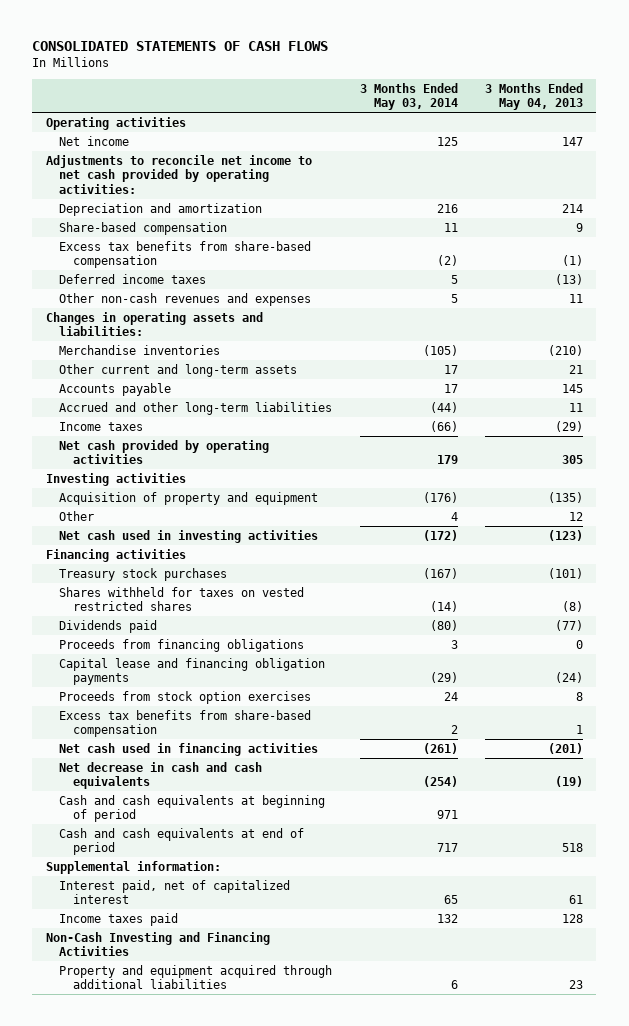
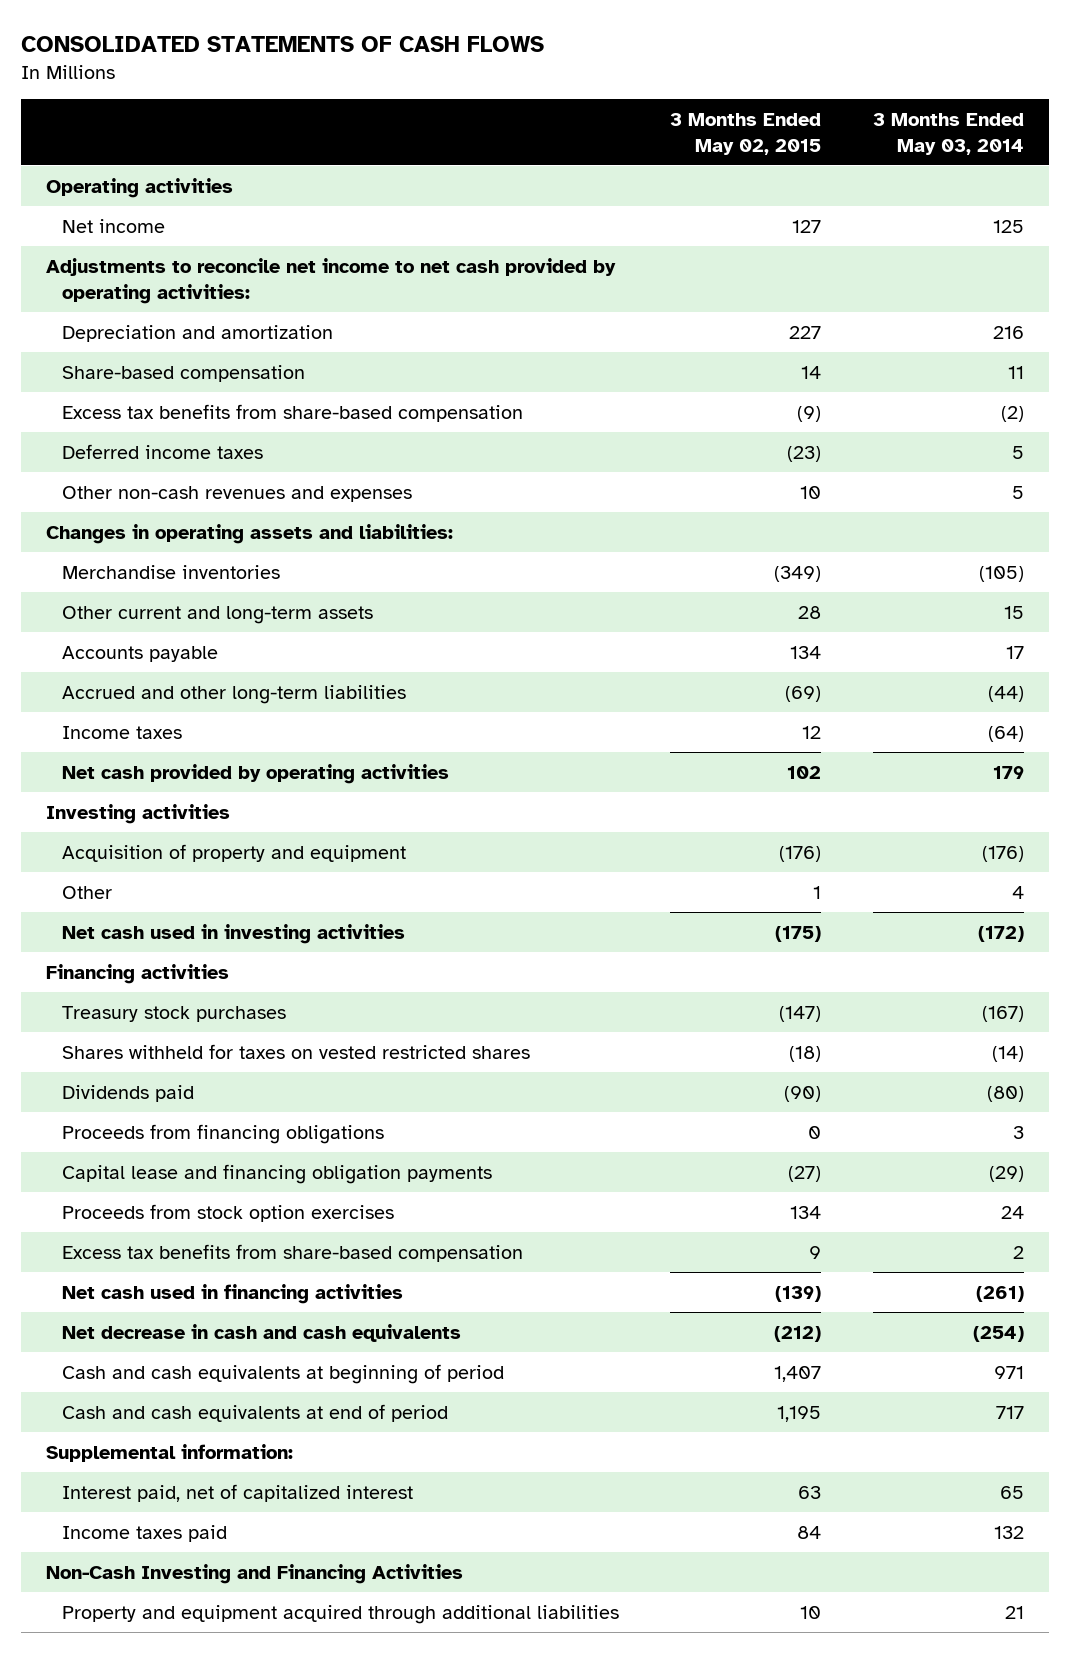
[484,82,583,111] 3 Months Ended May 04, 2013 -> none
none -> [670,112,822,155] 3 Months Ended May 02, 2015
[443,364,458,374] 17 -> [1003,605,1024,619] 15
[429,420,458,432] (66) -> [987,725,1024,742] (64)
[450,980,458,990] 6 -> [1004,1605,1024,1619] 21

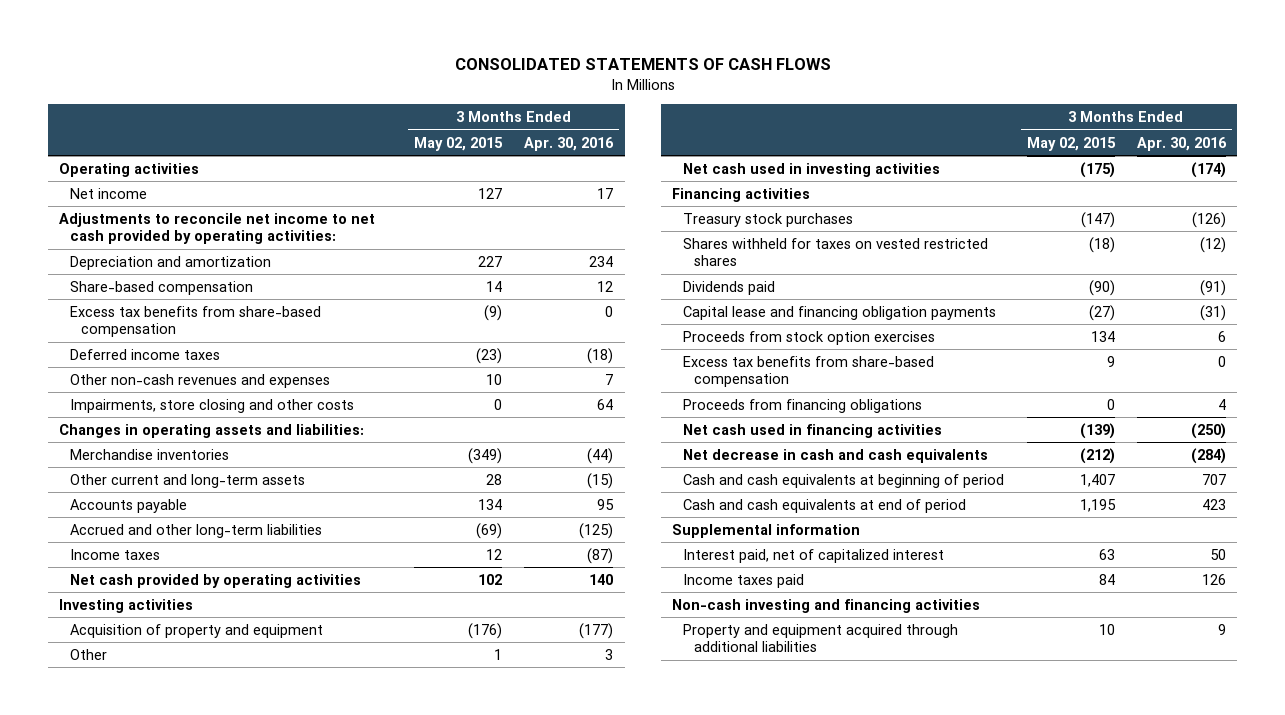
[872,112,1024,155] 3 Months Ended May 03, 2014 -> none
none -> [524,136,615,151] Apr. 30, 2016
none -> [70,398,355,413] Impairments, store closing and other costs
[61,1123,384,1144] Proceeds from financing obligations -> [683,398,923,413] Proceeds from financing obligations
[46,1443,294,1462] Supplemental information: -> [671,523,860,538] Supplemental information
[46,1563,464,1584] Non-Cash Investing and Financing Activities -> [671,598,980,613] Non-cash investing and financing activities

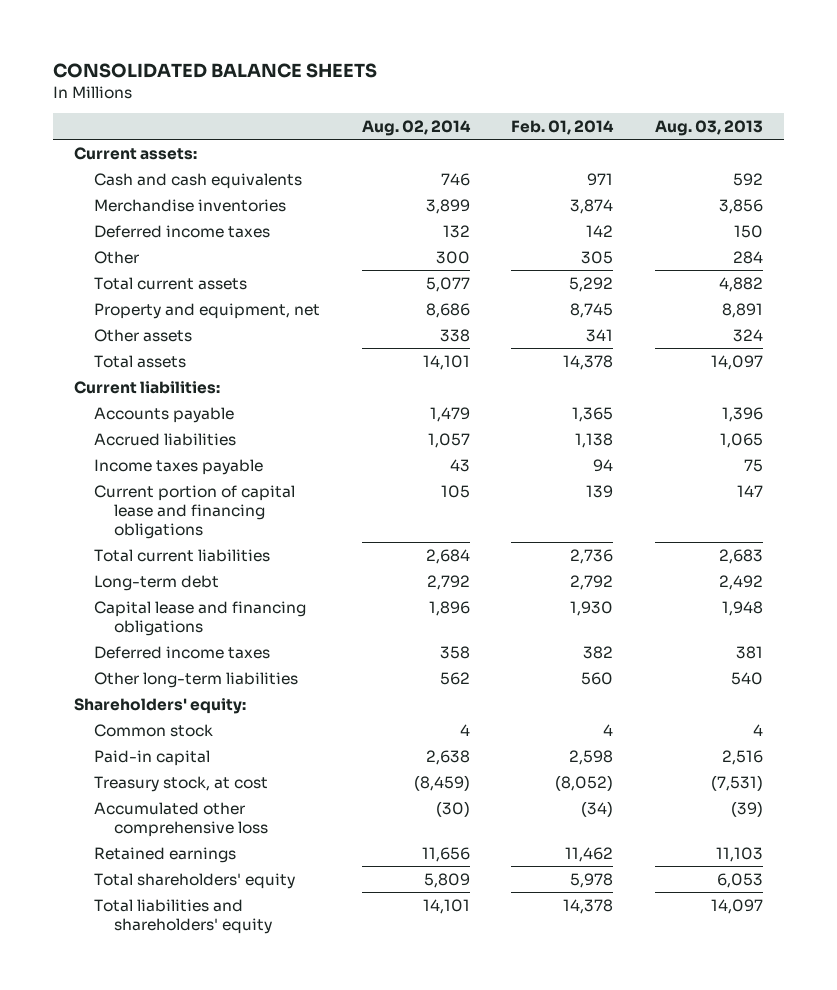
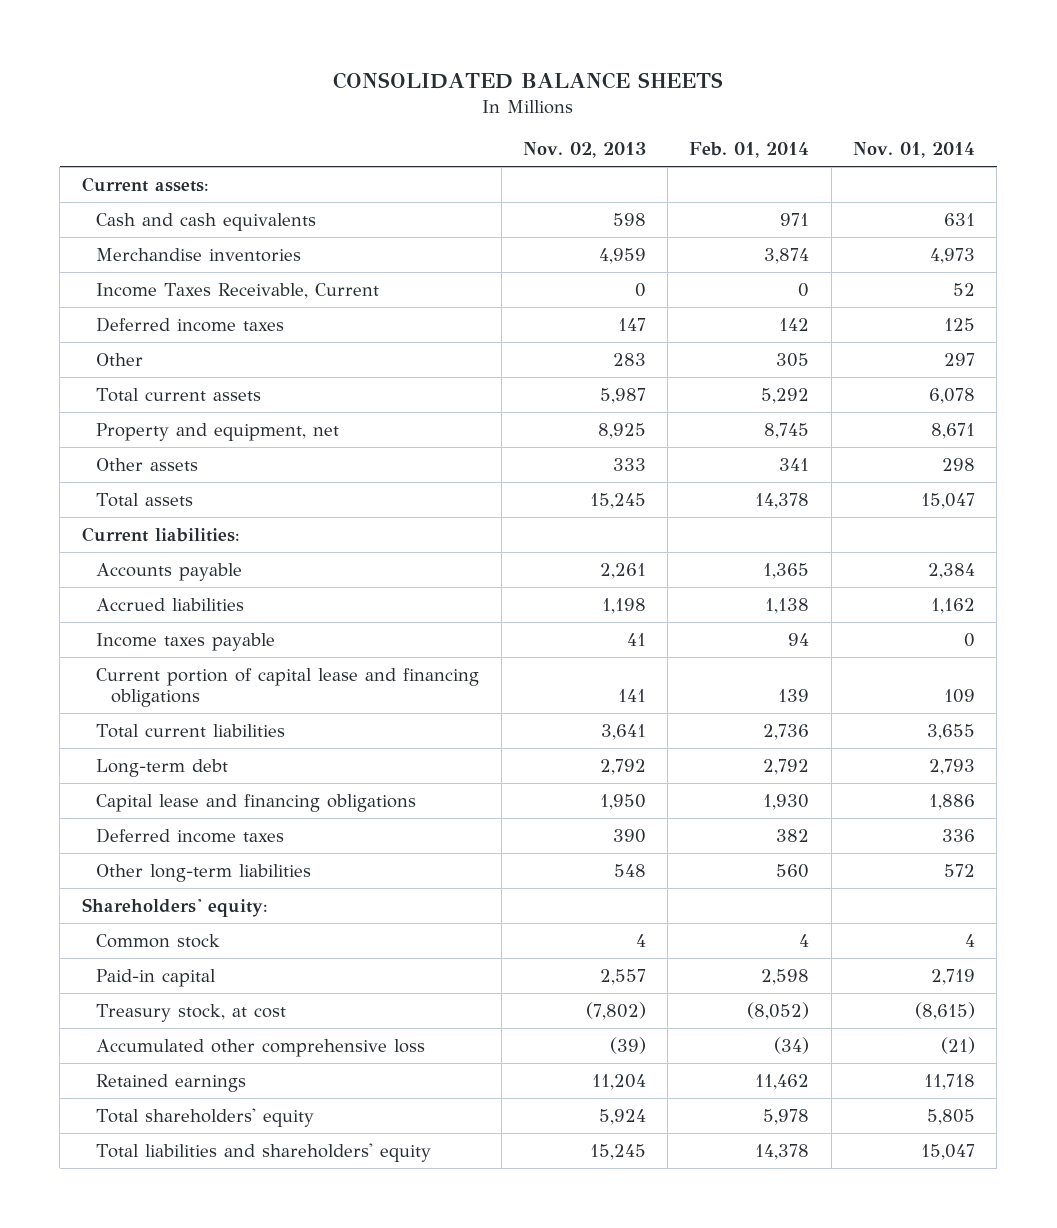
[361,119,471,136] Aug. 02, 2014 -> none
[655,119,764,136] Aug. 03, 2013 -> none
none -> [522,142,646,159] Nov. 02, 2013
none -> [852,142,975,159] Nov. 01, 2014
none -> [96,282,380,299] Income Taxes Receivable, Current

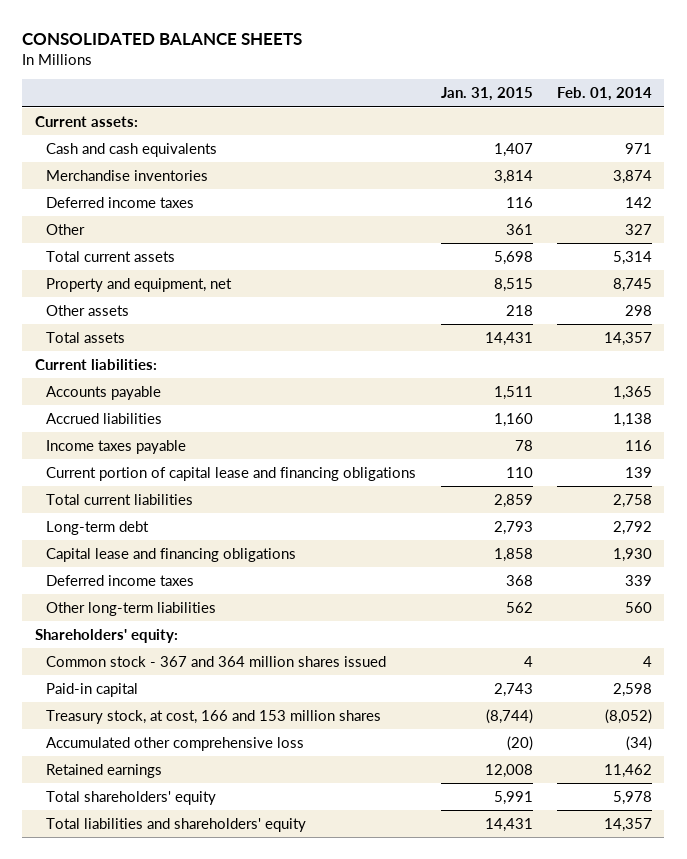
[522,142,646,159] Nov. 02, 2013 -> none
[852,142,975,159] Nov. 01, 2014 -> none
none -> [440,87,533,102] Jan. 31, 2015
[96,282,380,299] Income Taxes Receivable, Current -> none
[776,352,810,367] 305 -> [625,223,653,235] 327
[761,387,810,404] 5,292 -> [613,250,653,265] 5,314
[779,457,810,471] 341 -> [625,304,653,316] 298
[755,492,810,509] 14,378 -> [604,331,653,346] 14,357
[788,632,810,646] 94 -> [625,439,653,451] 116
[763,723,810,740] 2,736 -> [613,493,653,508] 2,758
[776,828,810,842] 382 -> [625,574,653,586] 339
[96,933,221,948] Common stock -> [46,655,387,667] Common stock - 367 and 364 million shares issued
[96,1003,287,1022] Treasury stock, at cost -> [46,709,382,724] Treasury stock, at cost, 166 and 153 million shares
[755,1143,810,1160] 14,378 -> [604,817,653,832] 14,357

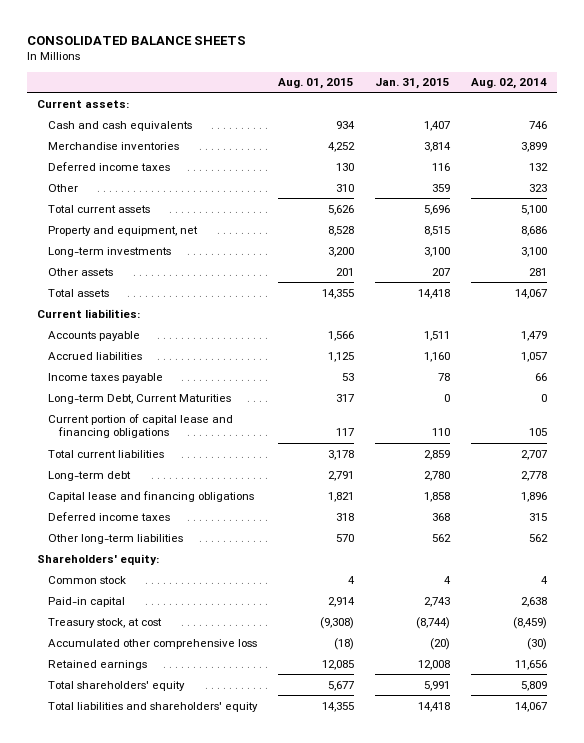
[557,87,653,102] Feb. 01, 2014 -> none
none -> [278,78,355,90] Aug. 01, 2015
none -> [470,78,547,90] Aug. 02, 2014
[505,223,533,235] 361 -> [431,183,450,192] 359
[493,250,533,265] 5,698 -> [423,204,450,215] 5,696
none -> [48,246,172,257] Long-term investments
[505,304,533,316] 218 -> [431,267,450,276] 207
[484,331,533,346] 14,431 -> [417,288,450,299] 14,418
none -> [48,393,232,404] Long-term Debt, Current Maturities
[493,520,533,535] 2,793 -> [423,470,450,481] 2,780
[46,655,387,667] Common stock - 367 and 364 million shares issued -> [48,575,127,584] Common stock
[46,709,382,724] Treasury stock, at cost, 166 and 153 million shares -> [48,617,163,628] Treasury stock, at cost
[484,817,533,832] 14,431 -> [417,701,450,712] 14,418

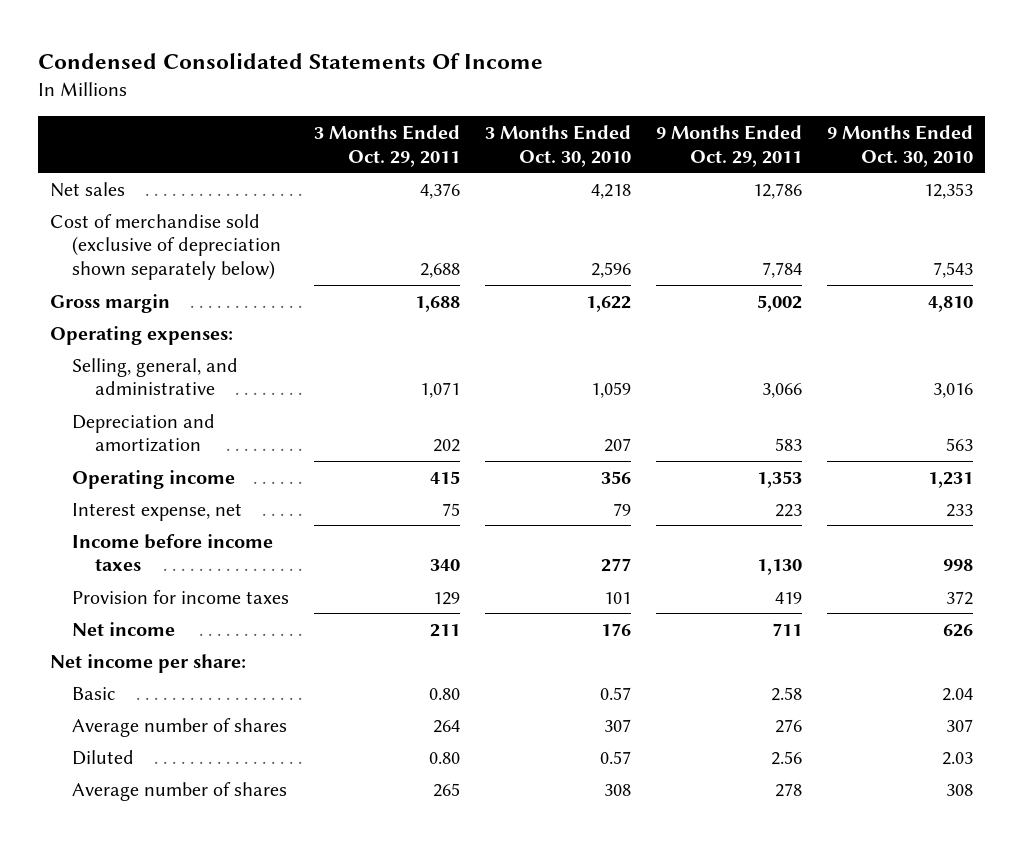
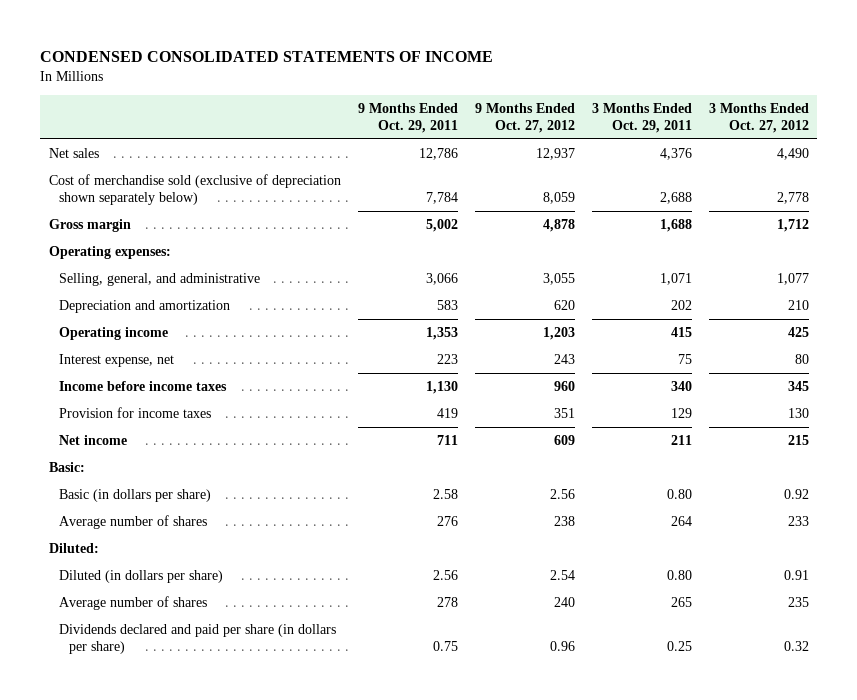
[37,52,543,69] Condensed Consolidated Statements Of Income -> [39,50,493,62] CONDENSED CONSOLIDATED STATEMENTS OF INCOME
[485,124,632,167] 3 Months Ended Oct. 30, 2010 -> none
[826,124,973,167] 9 Months Ended Oct. 30, 2010 -> none
none -> [474,102,575,134] 9 Months Ended Oct. 27, 2012
none -> [708,102,809,134] 3 Months Ended Oct. 27, 2012
[50,653,247,673] Net income per share: -> none
none -> [48,461,85,472] Basic:
[72,686,117,700] Basic -> [58,488,211,502] Basic (in dollars per share)
none -> [48,542,99,553] Diluted:
[72,749,135,765] Diluted -> [58,569,223,583] Diluted (in dollars per share)
none -> [58,623,336,655] Dividends declared and paid per share (in dollars per share)

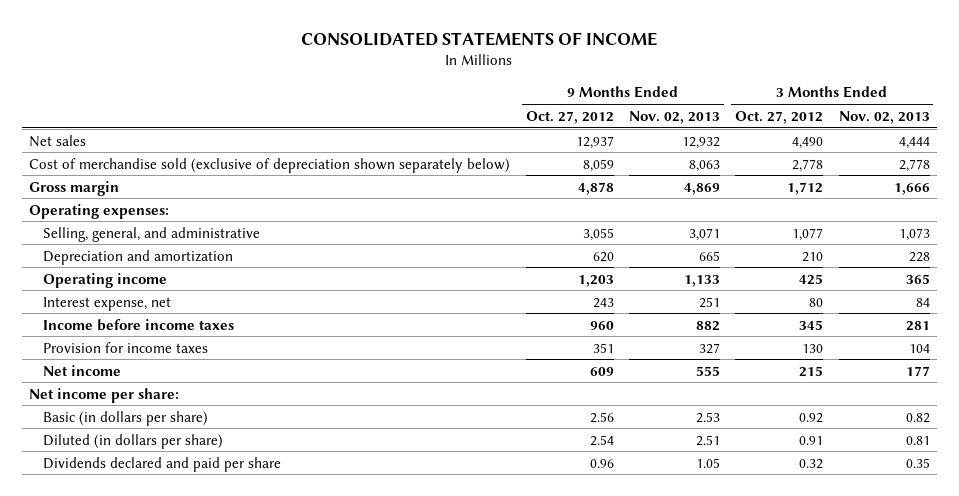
[39,50,493,62] CONDENSED CONSOLIDATED STATEMENTS OF INCOME -> [301,32,658,47] CONSOLIDATED STATEMENTS OF INCOME
[357,102,458,134] 9 Months Ended Oct. 29, 2011 -> none
[591,102,692,134] 3 Months Ended Oct. 29, 2011 -> none
none -> [628,110,720,124] Nov. 02, 2013
none -> [838,110,930,124] Nov. 02, 2013
[48,461,85,472] Basic: -> none
none -> [29,387,180,403] Net income per share:
[58,514,207,529] Average number of shares -> none
[48,542,99,553] Diluted: -> none
[58,595,207,610] Average number of shares -> none
[58,623,336,655] Dividends declared and paid per share (in dollars per share) -> [43,456,282,472] Dividends declared and paid per share

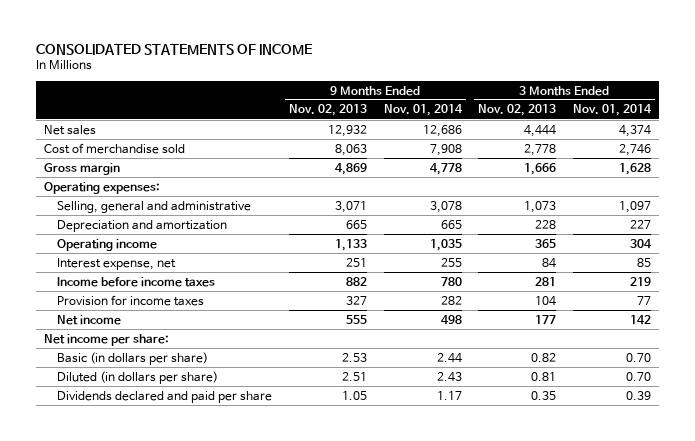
[525,110,614,124] Oct. 27, 2012 -> none
[735,110,824,124] Oct. 27, 2012 -> none
none -> [383,104,463,117] Nov. 01, 2014
none -> [572,104,652,117] Nov. 01, 2014
[29,157,511,173] Cost of merchandise sold (exclusive of depreciation shown separately below) -> [44,142,186,154] Cost of merchandise sold
[43,226,261,242] Selling, general, and administrative -> [57,200,252,213] Selling, general and administrative

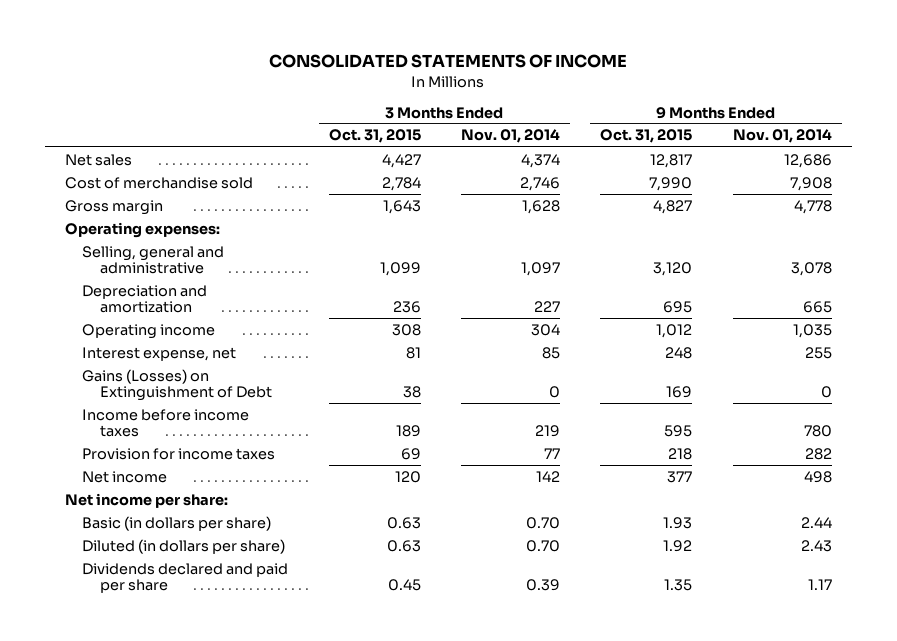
[288,104,367,117] Nov. 02, 2013 -> none
[478,104,557,117] Nov. 02, 2013 -> none
none -> [328,129,421,144] Oct. 31, 2015
none -> [600,129,693,144] Oct. 31, 2015
none -> [82,368,272,402] Gains (Losses) on Extinguishment of Debt

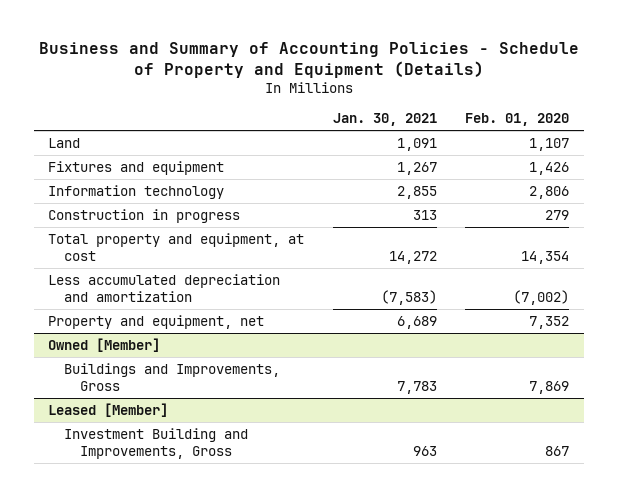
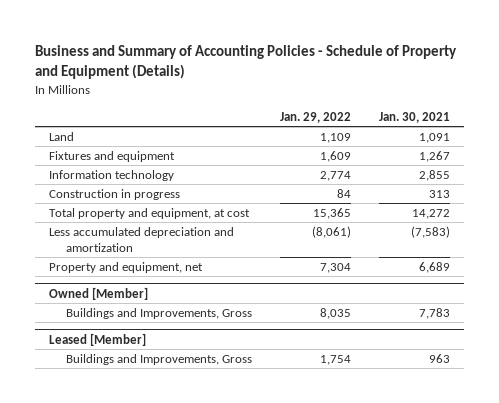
[465,113,570,127] Feb. 01, 2020 -> none
none -> [279,112,351,124] Jan. 29, 2022
[64,427,249,459] Investment Building and Improvements, Gross -> [65,353,252,365] Buildings and Improvements, Gross

